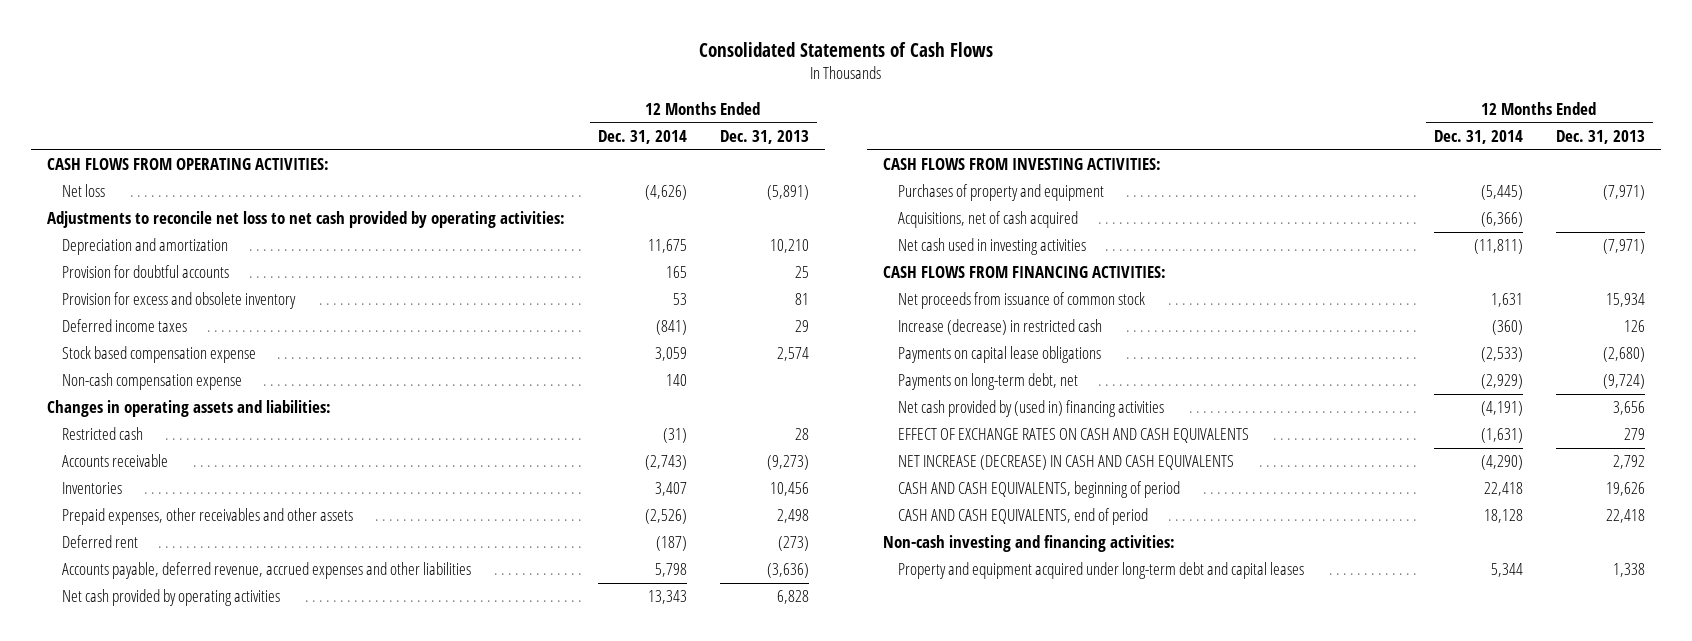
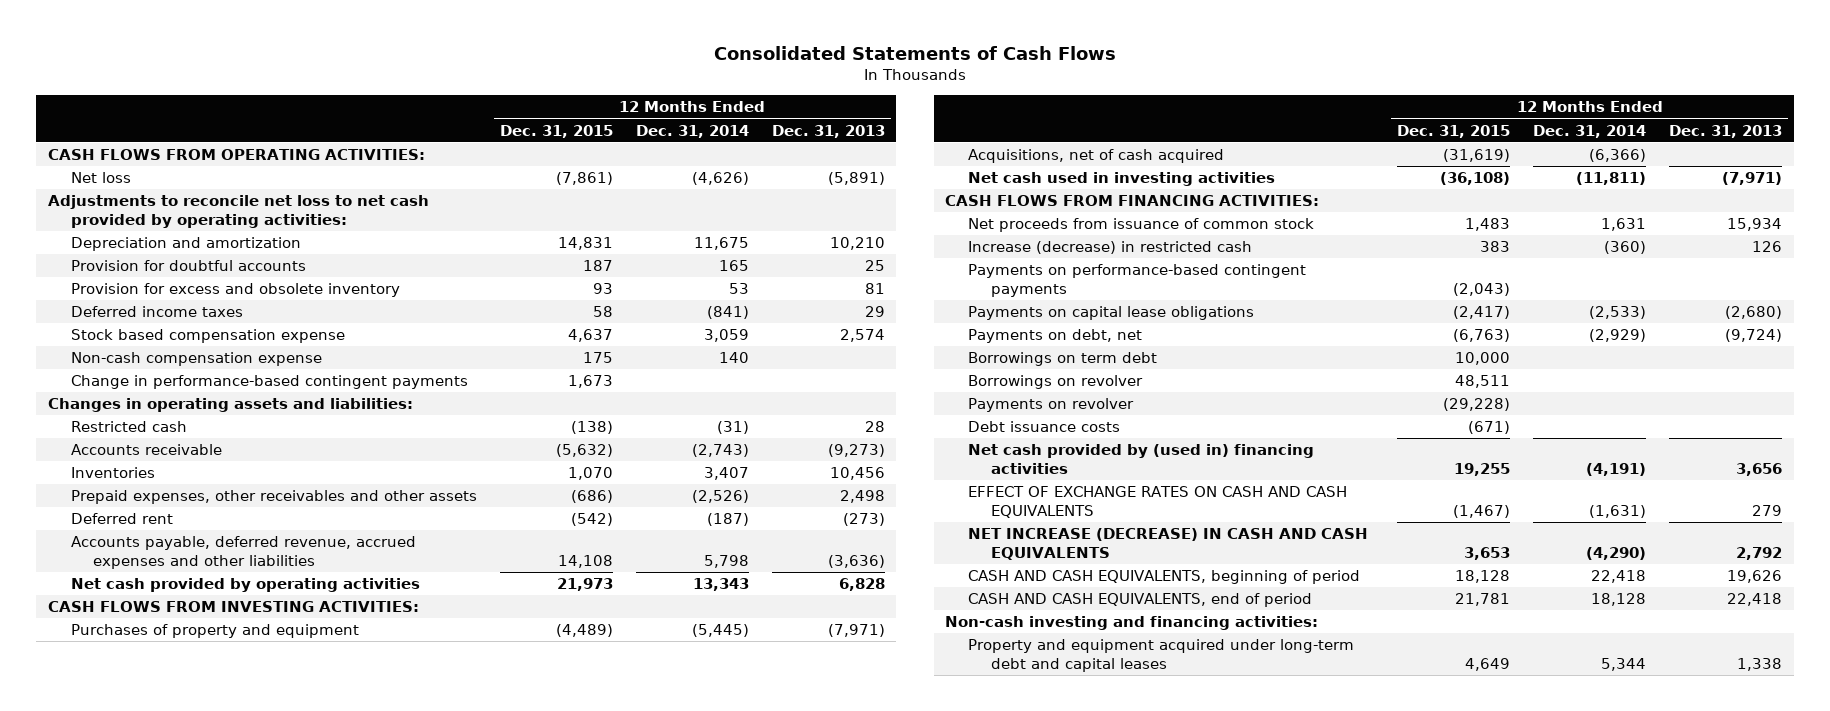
none -> [499,124,613,138] Dec. 31, 2015
none -> [70,375,468,390] Change in performance-based contingent payments
none -> [968,264,1307,297] Payments on performance-based contingent payments
[897,373,1078,391] Payments on long-term debt, net -> [968,329,1143,344] Payments on debt, net
none -> [968,352,1158,367] Borrowings on term debt
none -> [968,375,1144,390] Borrowings on revolver
none -> [968,398,1135,413] Payments on revolver
none -> [968,421,1121,433] Debt issuance costs

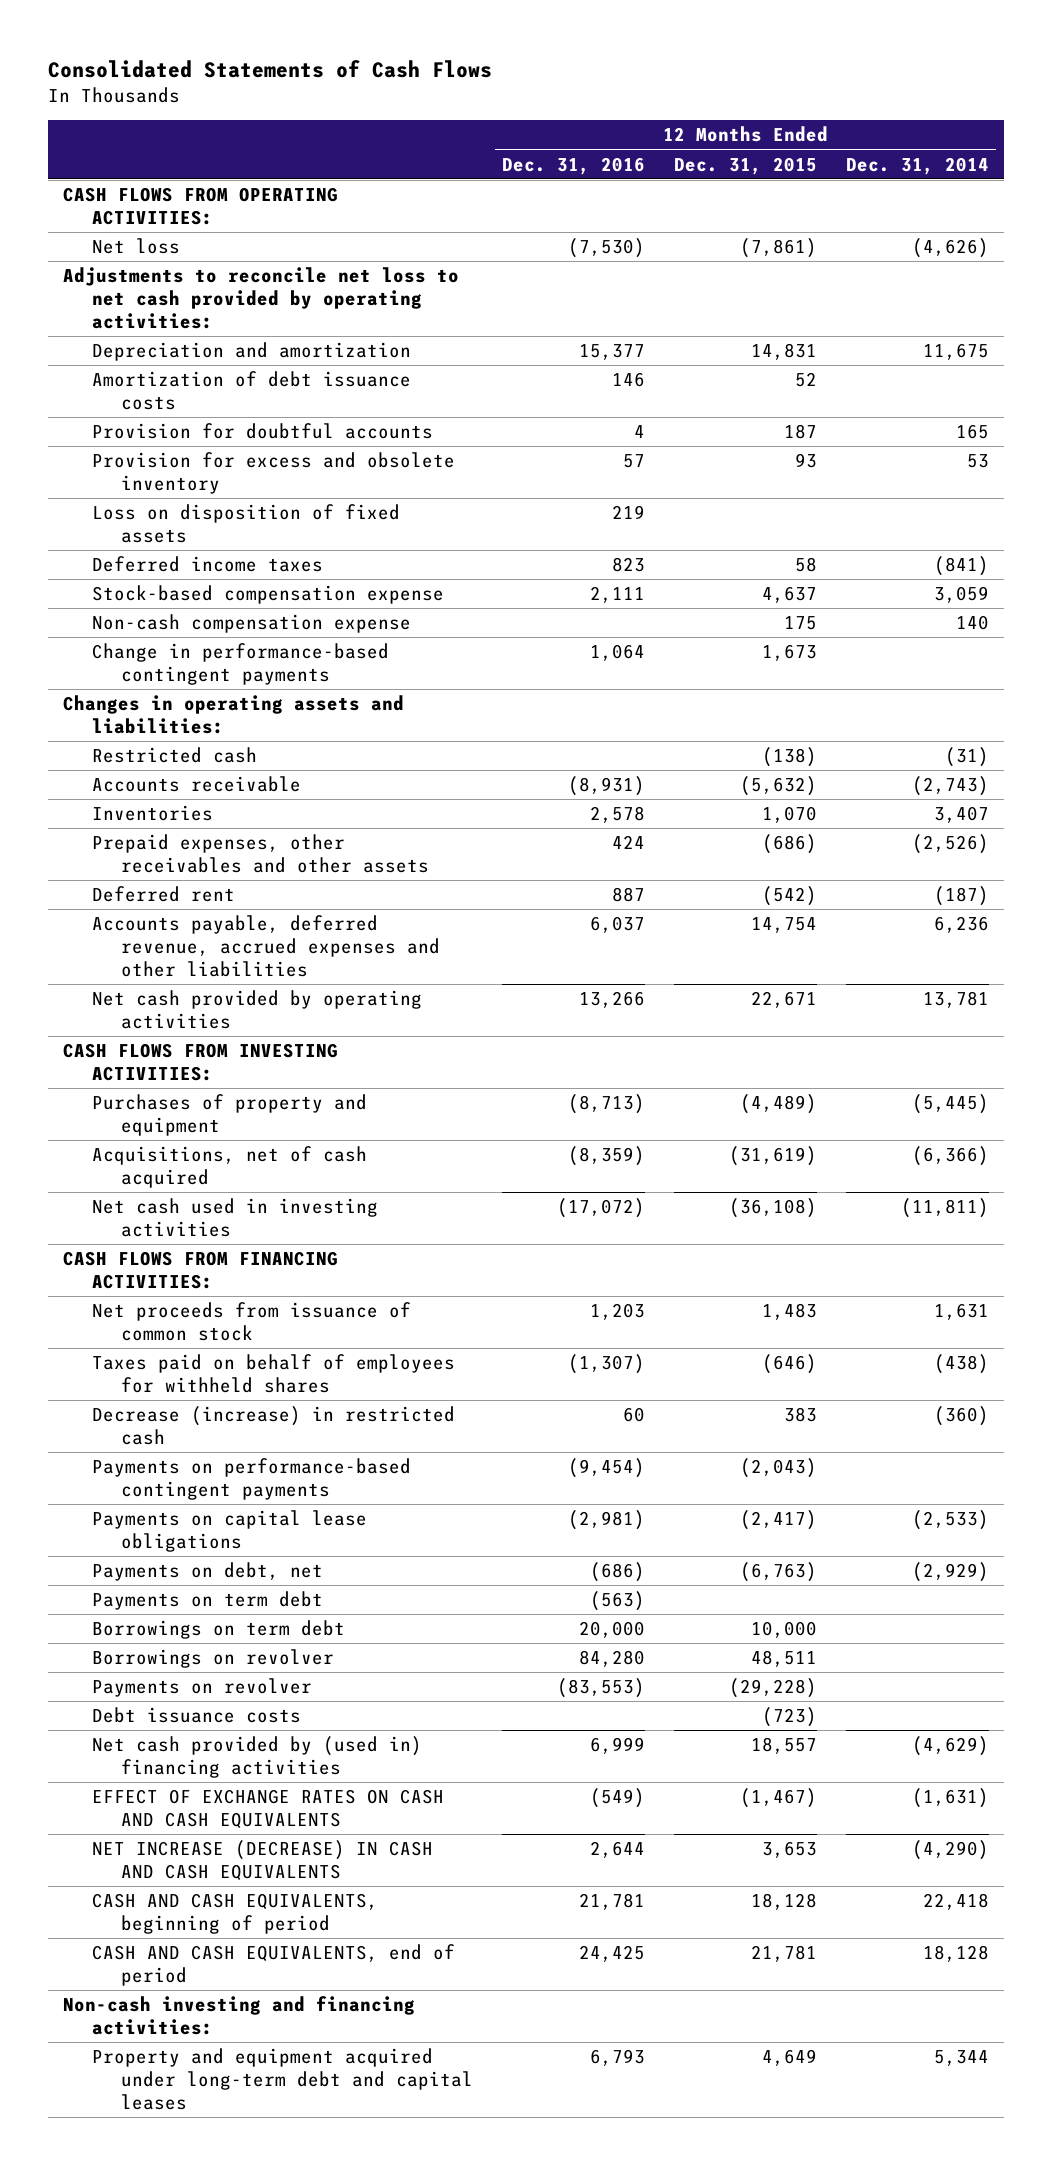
[771,124,885,138] Dec. 31, 2013 -> none
none -> [502,156,646,175] Dec. 31, 2016
none -> [92,371,412,411] Amortization of debt issuance costs
none -> [92,504,401,544] Loss on disposition of fixed assets
[70,329,345,344] Stock based compensation expense -> [92,585,445,605] Stock-based compensation expense
[557,554,613,568] 14,108 -> [751,917,818,934] 14,754
[703,554,749,568] 5,798 -> [934,916,990,934] 6,236
[556,578,613,592] 21,973 -> [751,991,818,1009] 22,671
[692,578,749,592] 13,343 -> [923,991,990,1009] 13,781
none -> [92,1354,456,1394] Taxes paid on behalf of employees for withheld shares
[968,241,1253,255] Increase (decrease) in restricted cash -> [92,1406,456,1446] Decrease (increase) in restricted cash
none -> [92,1591,324,1611] Payments on term debt
[1468,421,1511,435] (671) -> [762,1707,818,1728] (723)
[1454,462,1511,476] 19,255 -> [751,1737,818,1755] 18,557
[1586,462,1647,476] (4,191) -> [912,1736,990,1757] (4,629)

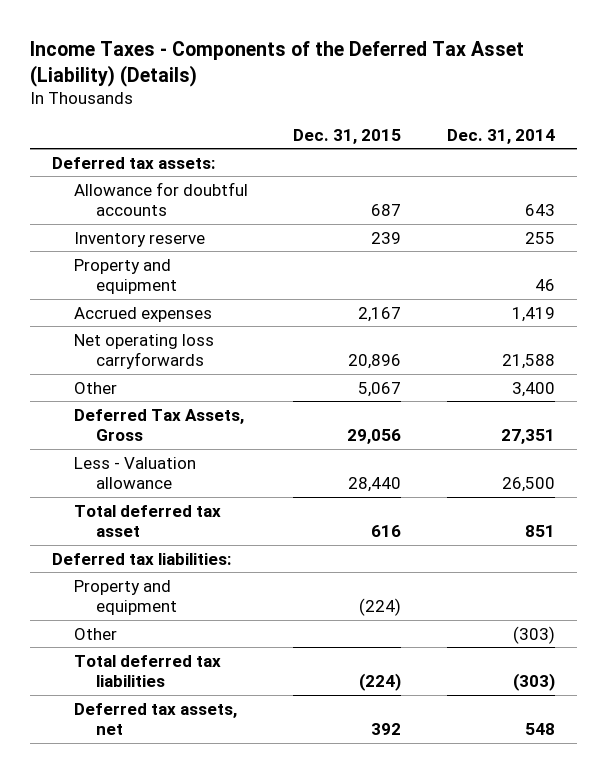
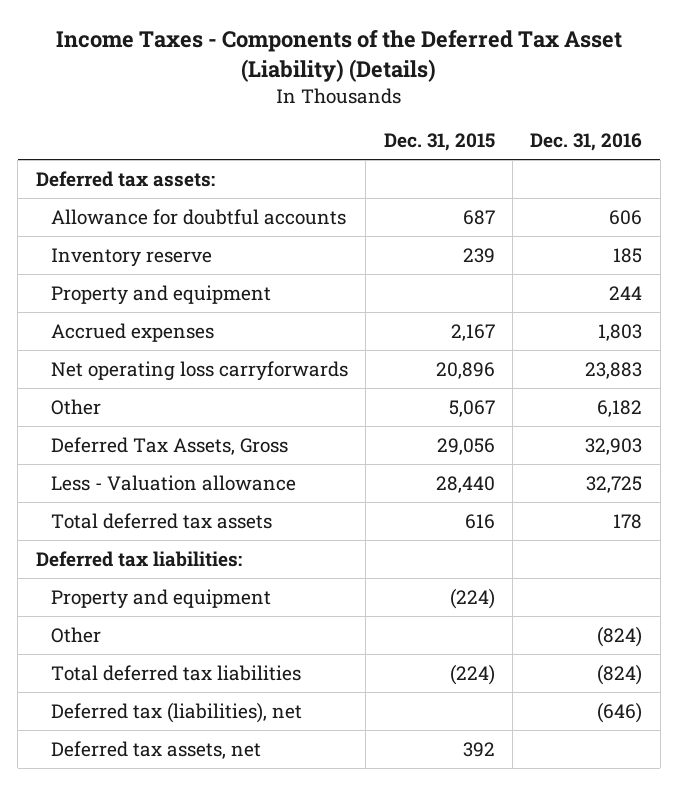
[446,128,555,144] Dec. 31, 2014 -> none
none -> [530,133,643,152] Dec. 31, 2016
[74,504,222,538] Total deferred tax asset -> [50,512,272,529] Total deferred tax assets
none -> [50,701,302,723] Deferred tax (liabilities), net

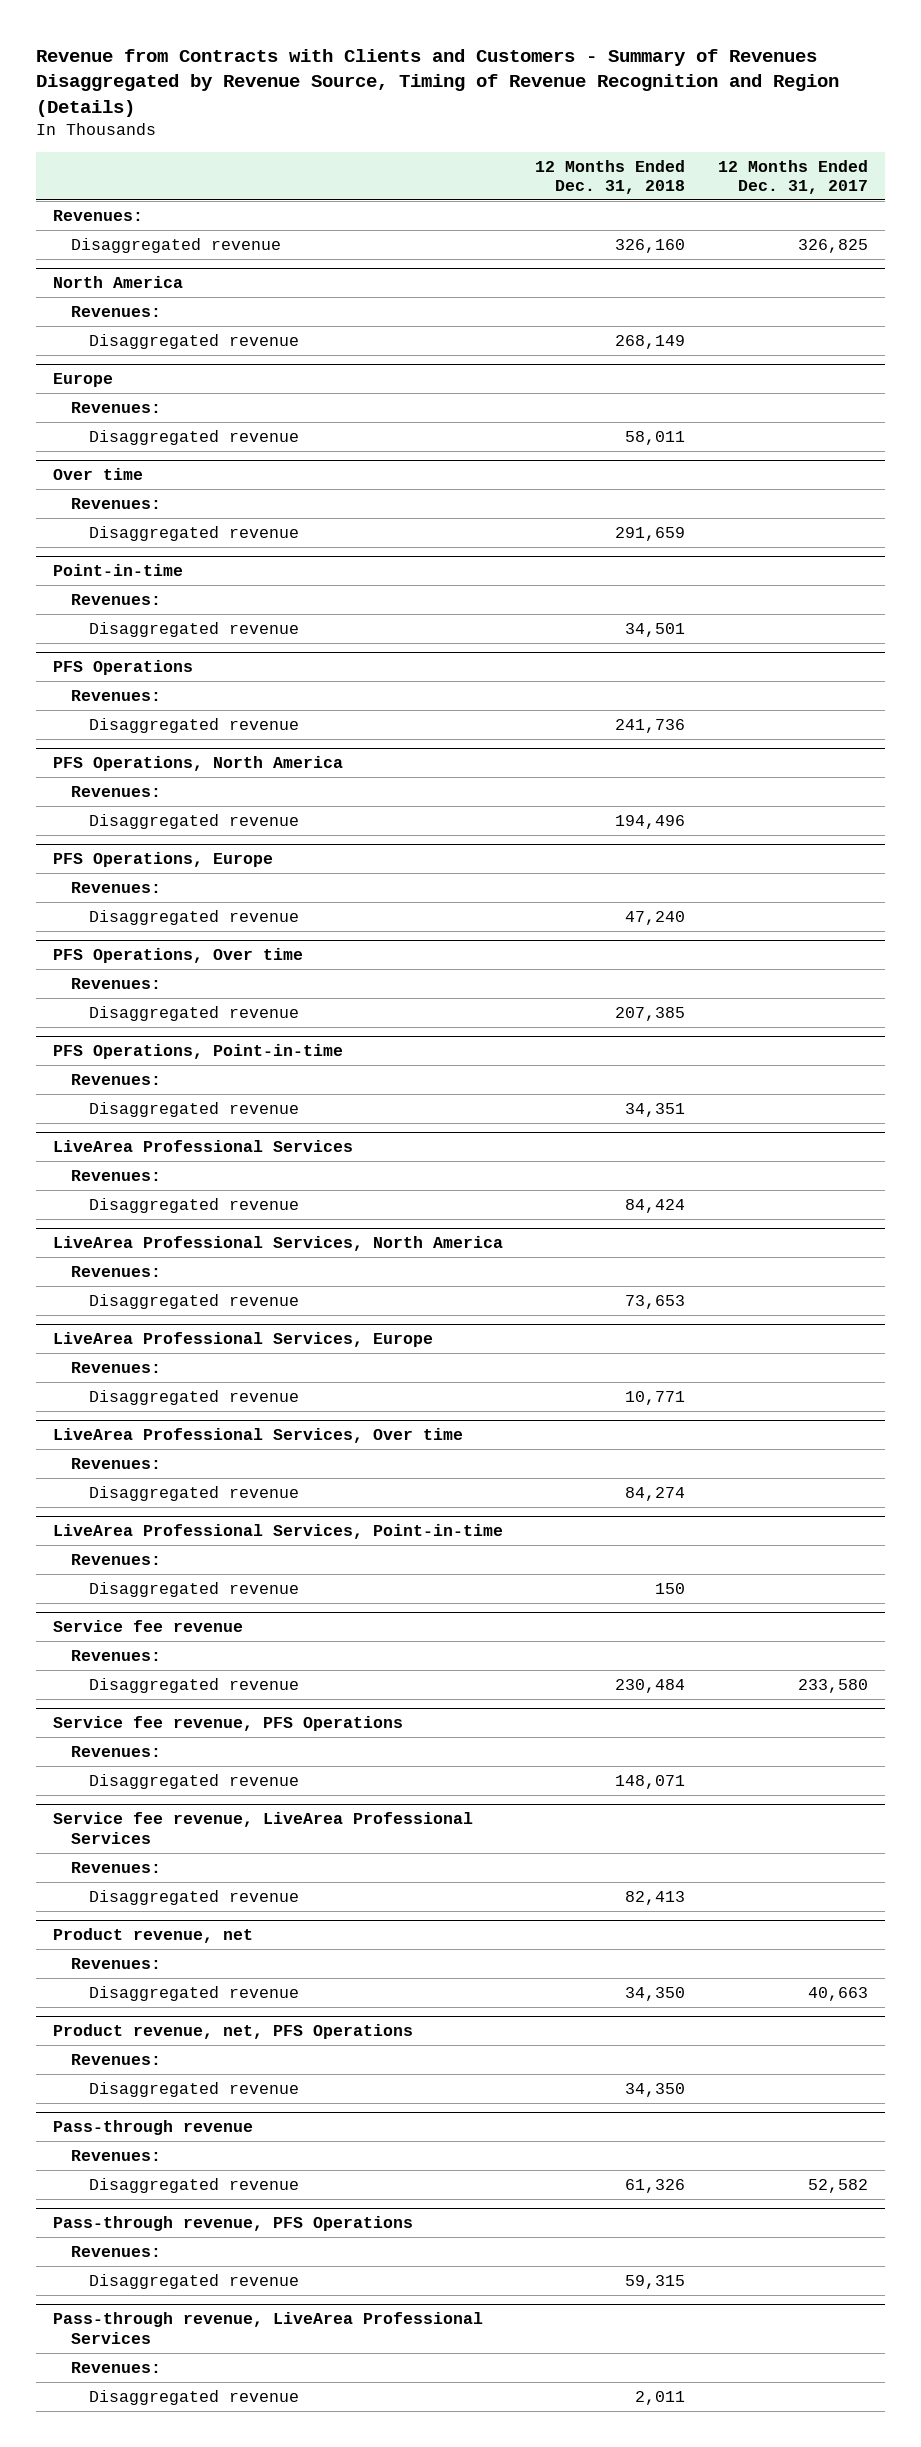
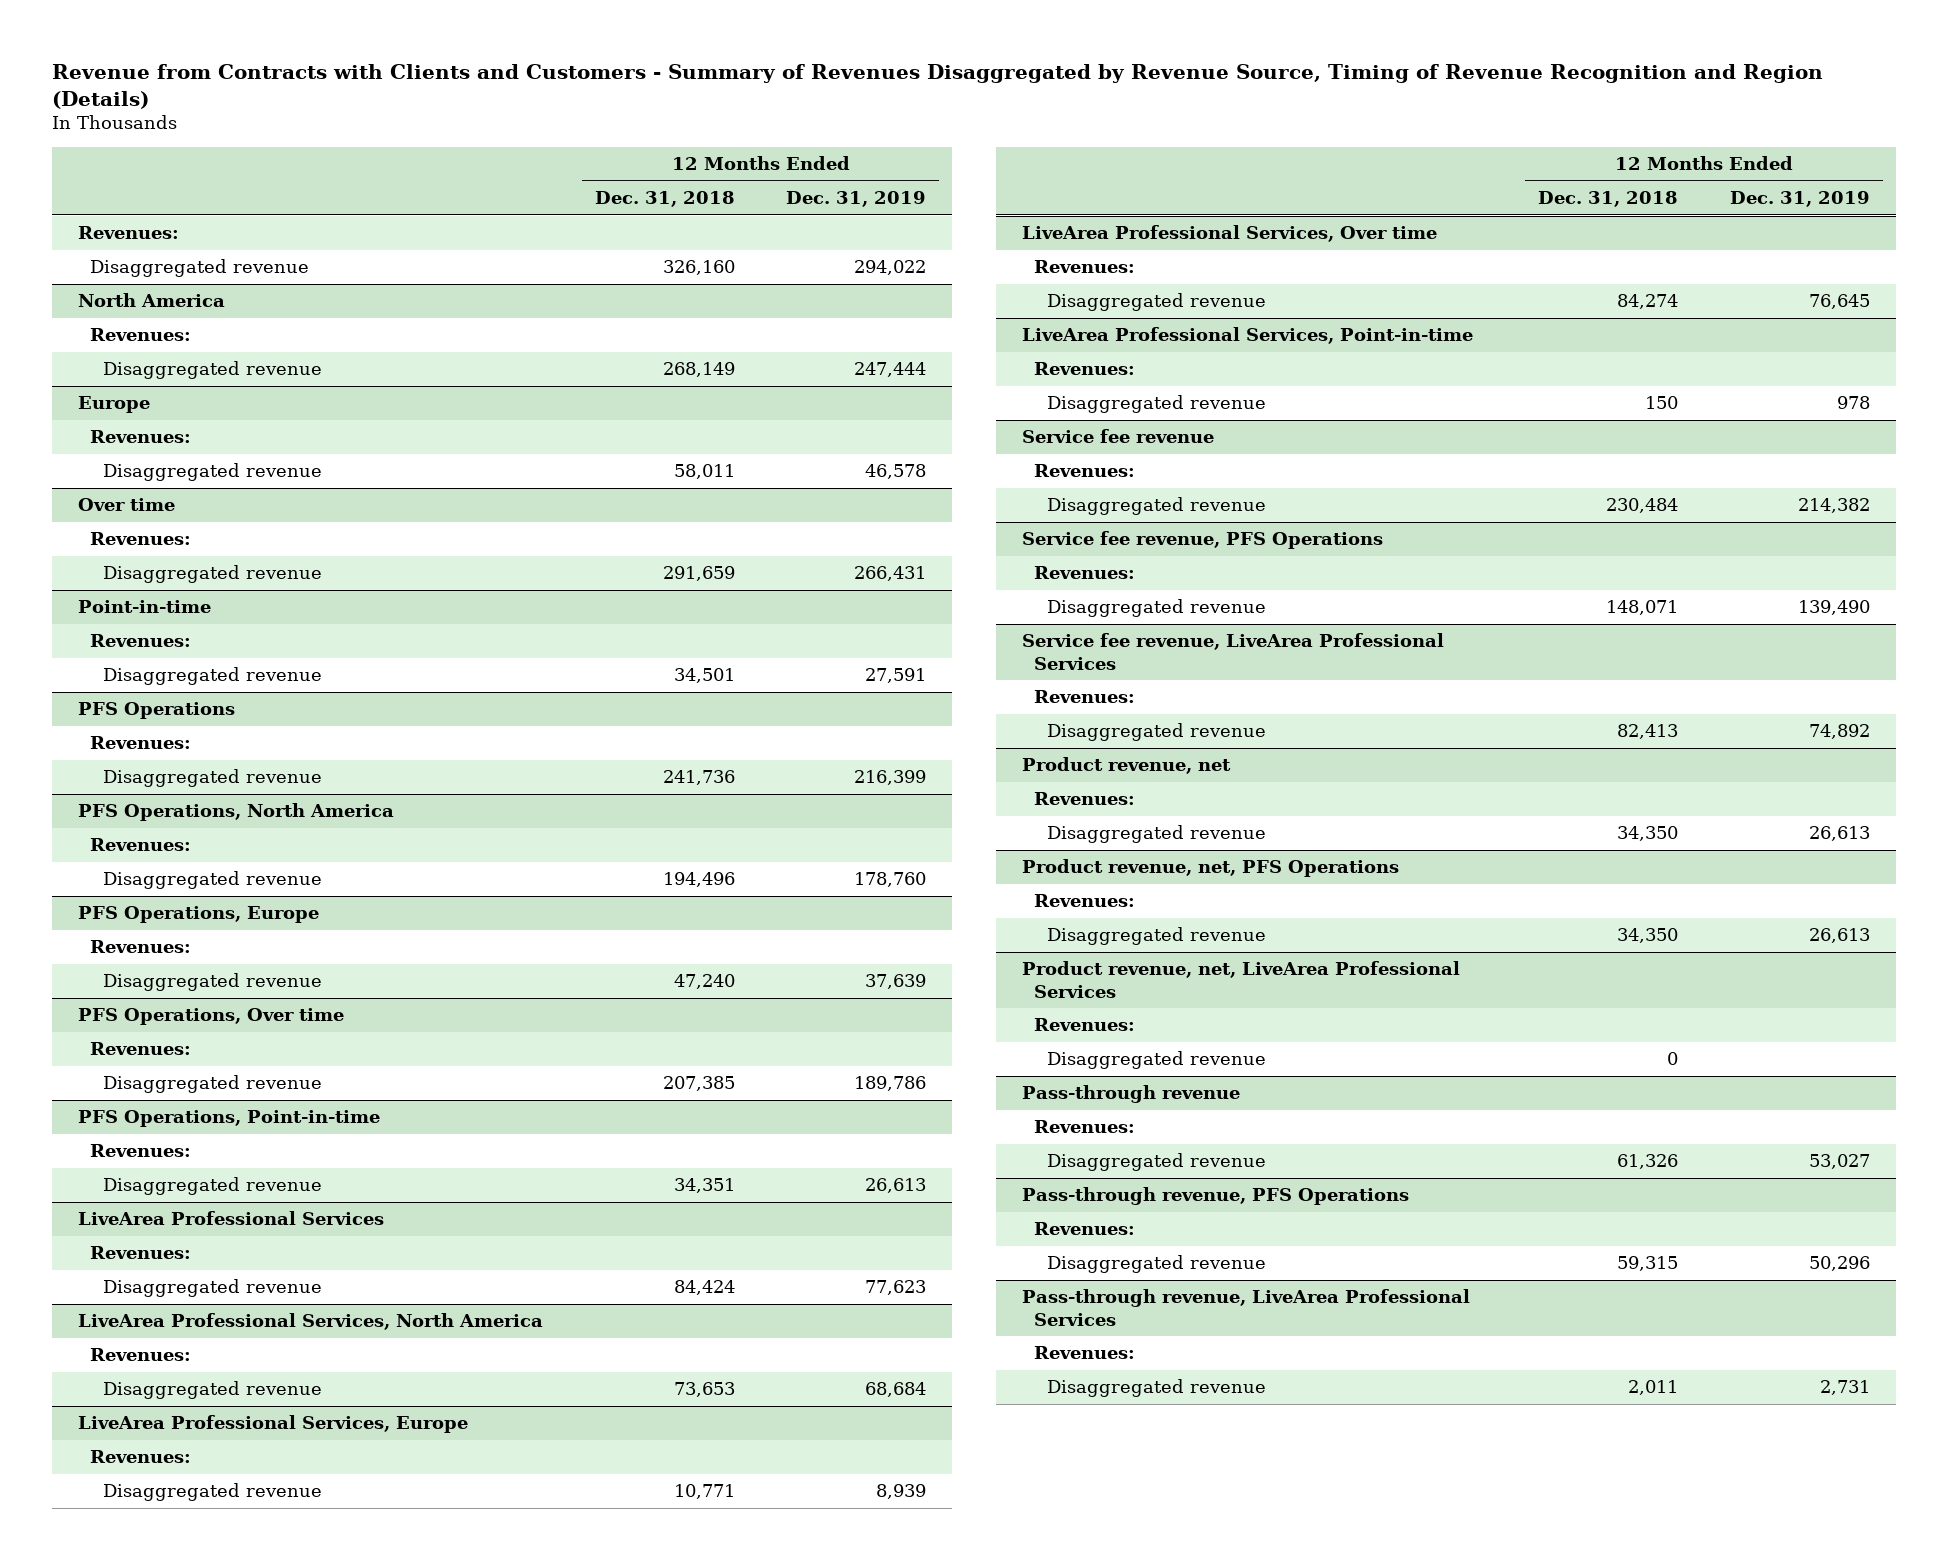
[718,159,869,194] 12 Months Ended Dec. 31, 2017 -> none
none -> [786,191,927,208] Dec. 31, 2019
none -> [1021,961,1460,998] Product revenue, net, LiveArea Professional Services
none -> [1034,1018,1136,1032] Revenues:
none -> [1046,1051,1266,1070] Disaggregated revenue

